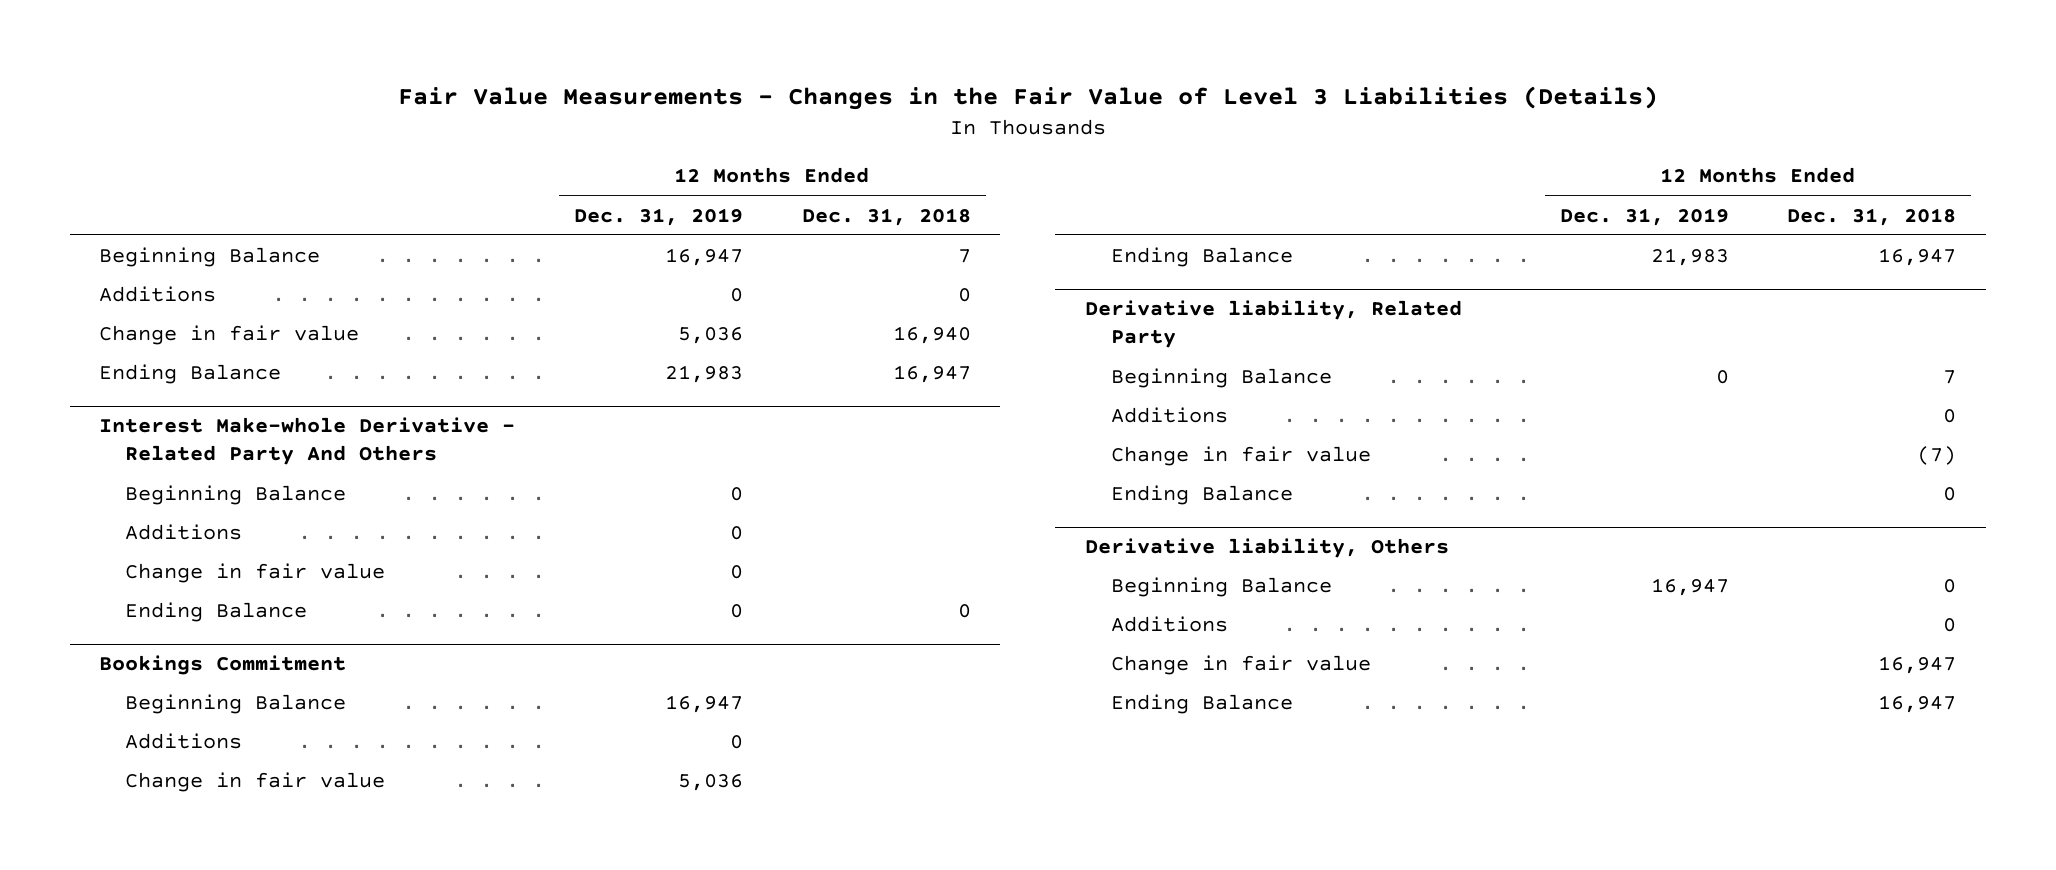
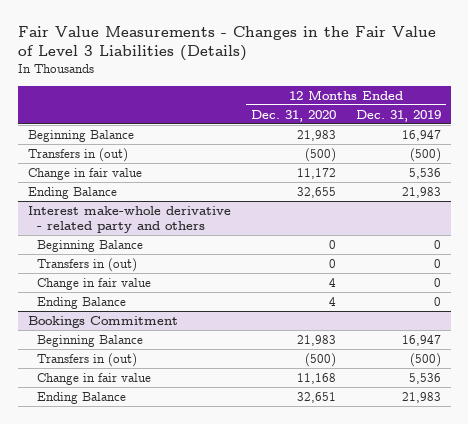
[801,207,971,226] Dec. 31, 2018 -> none
none -> [250,109,336,122] Dec. 31, 2020
[99,286,217,303] Additions -> none
none -> [27,147,128,162] Transfers in (out)
[678,327,744,345] 5,036 -> [408,167,441,179] 5,536
[99,417,516,466] Interest Make-whole Derivative - Related Party And Others -> [27,205,231,234] Interest make-whole derivative - related party and others
[125,524,243,541] Additions -> [37,257,138,272] Transfers in (out)
[125,733,243,750] Additions -> none
none -> [37,352,138,367] Transfers in (out)
[678,774,744,792] 5,036 -> [408,372,441,384] 5,536
[1084,300,1462,349] Derivative liability, Related Party -> none
[1110,368,1332,389] Beginning Balance -> none
[1110,407,1228,424] Additions -> none
[1110,446,1371,467] Change in fair value -> none
[1110,485,1293,506] Ending Balance -> none
[1084,538,1449,559] Derivative liability, Others -> none
[1110,577,1332,598] Beginning Balance -> none
[1110,616,1228,633] Additions -> none
[1110,655,1371,676] Change in fair value -> none
[1110,694,1293,715] Ending Balance -> none

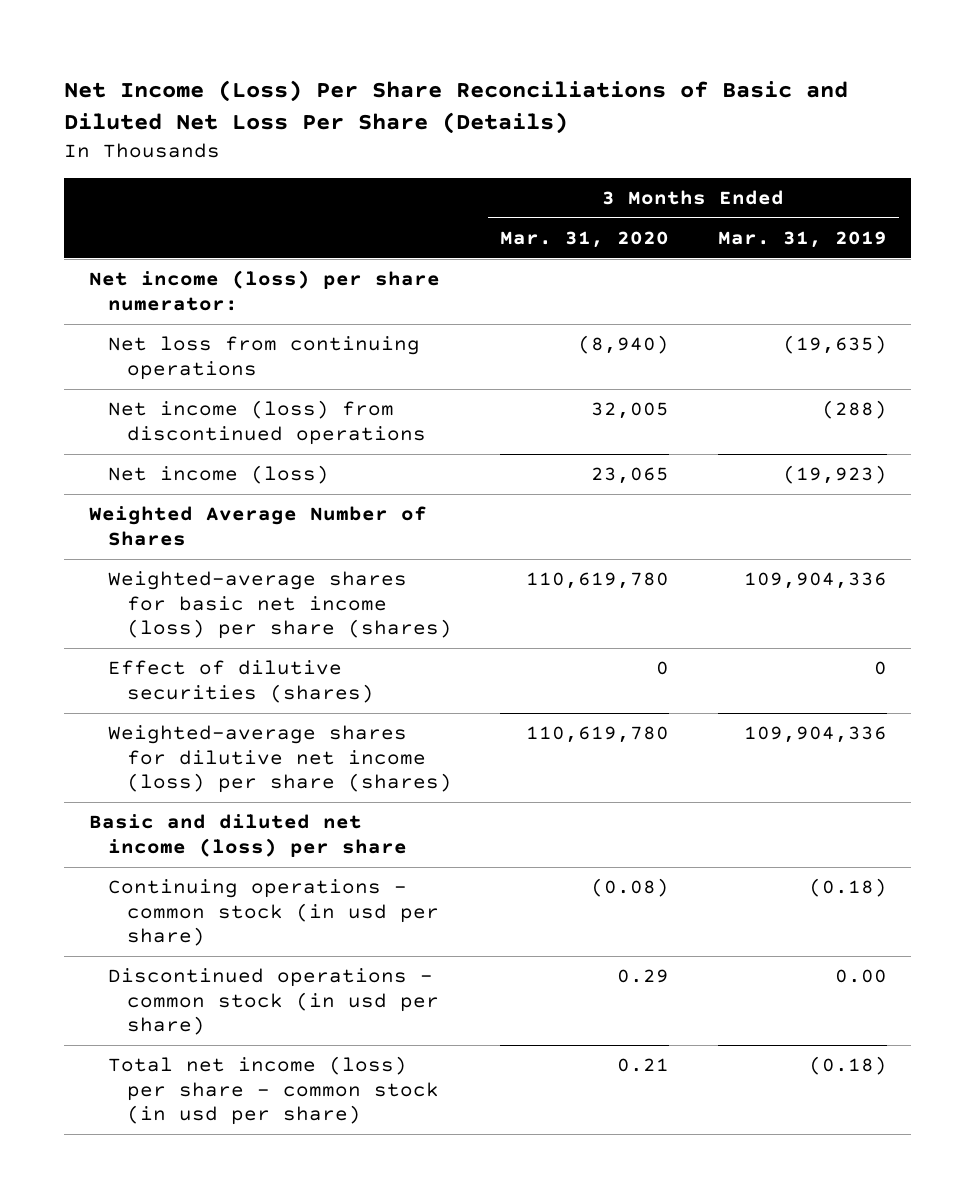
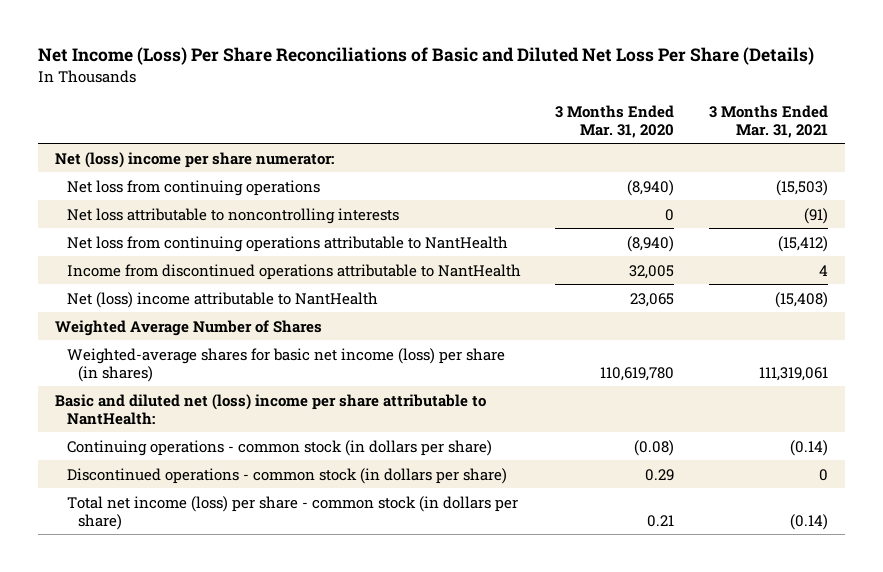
[717,230,887,248] Mar. 31, 2019 -> none
none -> [709,104,829,138] 3 Months Ended Mar. 31, 2021
[88,270,440,311] Net income (loss) per share numerator: -> [55,151,335,168] Net (loss) income per share numerator:
none -> [66,207,399,224] Net loss attributable to noncontrolling interests
none -> [66,235,508,252] Net loss from continuing operations attributable to NantHealth
[107,400,426,445] Net income (loss) from discontinued operations -> [66,263,521,280] Income from discontinued operations attributable to NantHealth
[107,465,329,485] Net income (loss) -> [66,291,378,308] Net (loss) income attributable to NantHealth
[107,660,374,703] Effect of dilutive securities (shares) -> none
[107,725,452,794] Weighted-average shares for dilutive net income (loss) per share (shares) -> none
[107,571,452,640] Weighted-average shares for basic net income (loss) per share (shares) -> [66,347,505,382] Weighted-average shares for basic net income (loss) per share (in shares)
[88,814,407,857] Basic and diluted net income (loss) per share -> [55,393,487,425] Basic and diluted net (loss) income per share attributable to NantHealth:
[107,879,439,947] Continuing operations - common stock (in usd per share) -> [66,439,492,456] Continuing operations - common stock (in dollars per share)
[107,968,439,1036] Discontinued operations - common stock (in usd per share) -> [66,467,507,484] Discontinued operations - common stock (in dollars per share)
[107,1056,439,1126] Total net income (loss) per share - common stock (in usd per share) -> [66,495,518,530] Total net income (loss) per share - common stock (in dollars per share)

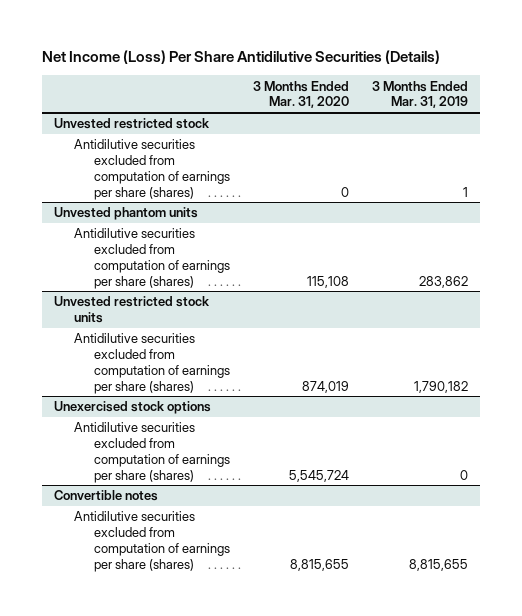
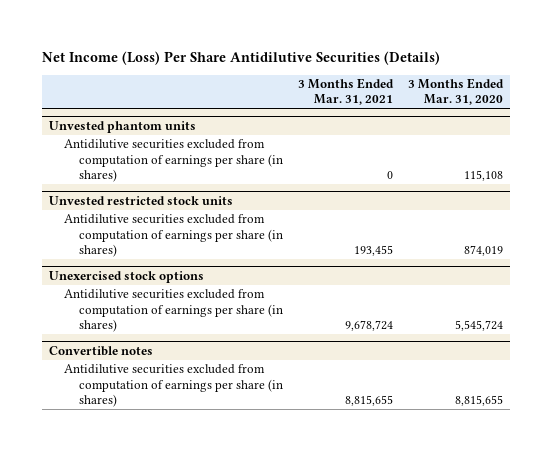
[372,80,469,109] 3 Months Ended Mar. 31, 2019 -> none
none -> [297,77,394,106] 3 Months Ended Mar. 31, 2021
[53,118,210,130] Unvested restricted stock -> none
[73,139,230,200] Antidilutive securities excluded from computation of earnings per share (shares) -> none
[73,228,230,289] Antidilutive securities excluded from computation of earnings per share (shares) -> [64,139,283,182] Antidilutive securities excluded from computation of earnings per share (in shares)
[73,333,230,394] Antidilutive securities excluded from computation of earnings per share (shares) -> [64,214,283,257] Antidilutive securities excluded from computation of earnings per share (in shares)
[73,422,230,483] Antidilutive securities excluded from computation of earnings per share (shares) -> [64,289,283,332] Antidilutive securities excluded from computation of earnings per share (in shares)
[73,511,230,572] Antidilutive securities excluded from computation of earnings per share (shares) -> [64,364,283,407] Antidilutive securities excluded from computation of earnings per share (in shares)

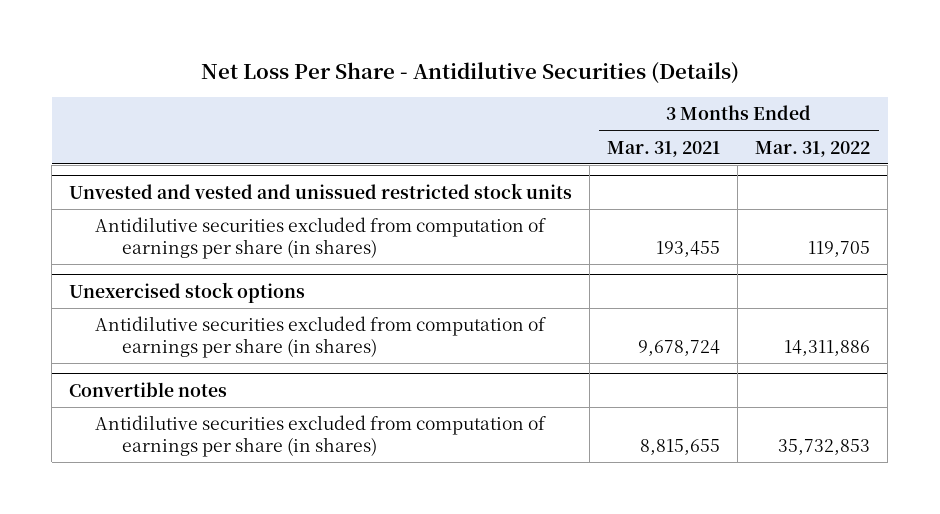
[41,50,440,65] Net Income (Loss) Per Share Antidilutive Securities (Details) -> [200,62,739,85] Net Loss Per Share - Antidilutive Securities (Details)
[407,77,504,106] 3 Months Ended Mar. 31, 2020 -> none
none -> [755,140,871,157] Mar. 31, 2022
[49,120,197,133] Unvested phantom units -> none
[64,139,283,182] Antidilutive securities excluded from computation of earnings per share (in shares) -> none
[49,195,234,205] Unvested restricted stock units -> [69,183,573,200] Unvested and vested and unissued restricted stock units

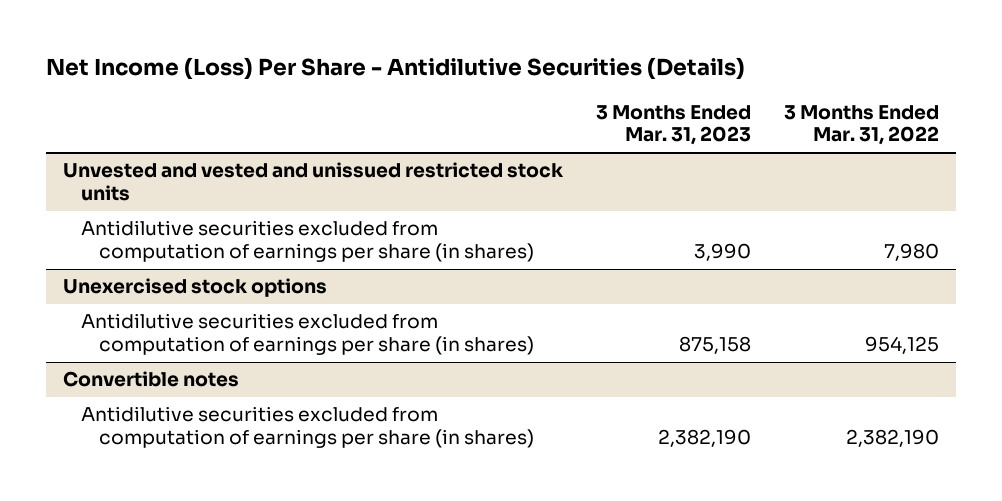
[200,62,739,85] Net Loss Per Share - Antidilutive Securities (Details) -> [45,57,745,81] Net Income (Loss) Per Share - Antidilutive Securities (Details)
[607,140,721,157] Mar. 31, 2021 -> none
none -> [595,104,751,146] 3 Months Ended Mar. 31, 2023
[808,241,871,258] 119,705 -> [884,243,940,262] 7,980
[784,340,871,357] 14,311,886 -> [865,336,940,355] 954,125
[778,439,871,456] 35,732,853 -> [846,429,940,448] 2,382,190

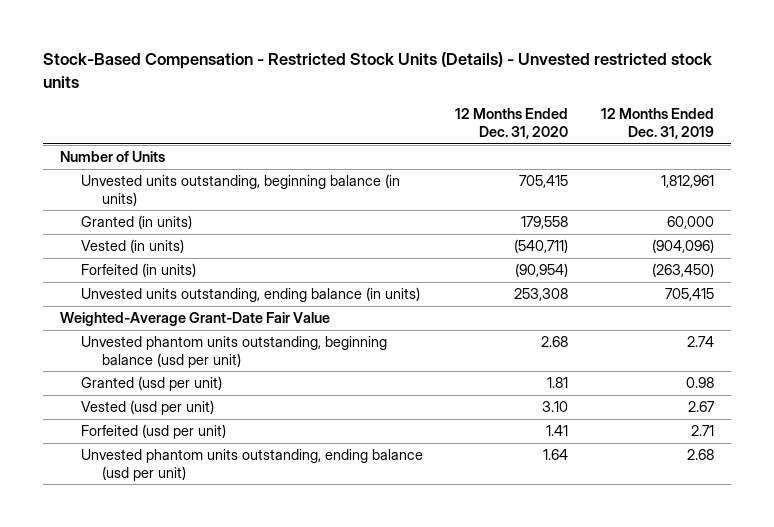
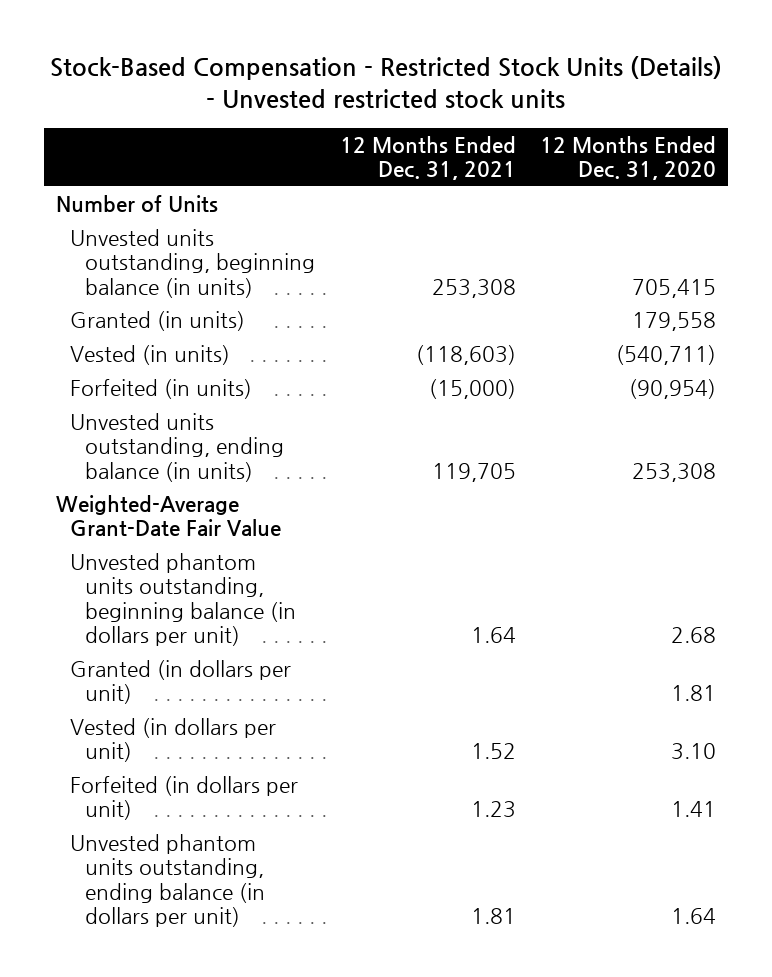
[601,108,715,139] 12 Months Ended Dec. 31, 2019 -> none
none -> [339,136,516,181] 12 Months Ended Dec. 31, 2021
[80,336,387,368] Unvested phantom units outstanding, beginning balance (usd per unit) -> [70,552,297,647] Unvested phantom units outstanding, beginning balance (in dollars per unit)
[80,376,222,392] Granted (usd per unit) -> [70,659,292,705] Granted (in dollars per unit)
[80,400,214,416] Vested (usd per unit) -> [70,717,277,763] Vested (in dollars per unit)
[80,424,226,440] Forfeited (usd per unit) -> [70,775,299,821] Forfeited (in dollars per unit)
[80,449,423,481] Unvested phantom units outstanding, ending balance (usd per unit) -> [70,833,266,928] Unvested phantom units outstanding, ending balance (in dollars per unit)

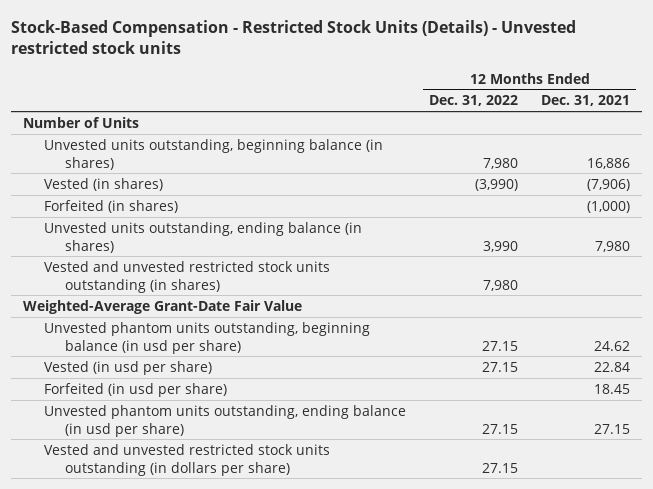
[539,136,716,181] 12 Months Ended Dec. 31, 2020 -> none
none -> [429,95,519,107] Dec. 31, 2022
[70,310,246,331] Granted (in units) -> none
[70,228,316,298] Unvested units outstanding, beginning balance (in units) -> [43,138,383,170] Unvested units outstanding, beginning balance (in shares)
[431,278,516,298] 253,308 -> [587,157,631,169] 16,886
[70,344,231,365] Vested (in units) -> [43,177,163,191] Vested (in shares)
[415,344,516,365] (118,603) -> [587,178,631,191] (7,906)
[70,378,253,399] Forfeited (in units) -> [43,199,178,213] Forfeited (in shares)
[428,378,516,399] (15,000) -> [587,200,631,213] (1,000)
[70,412,285,482] Unvested units outstanding, ending balance (in units) -> [43,221,362,253] Unvested units outstanding, ending balance (in shares)
[431,462,516,482] 119,705 -> [595,240,631,252] 7,980
none -> [43,260,330,293] Vested and unvested restricted stock units outstanding (in shares)
[70,659,292,705] Granted (in dollars per unit) -> none
[70,552,297,647] Unvested phantom units outstanding, beginning balance (in dollars per unit) -> [43,321,370,354] Unvested phantom units outstanding, beginning balance (in usd per share)
[470,627,516,644] 1.64 -> [594,340,631,351] 24.62
[70,717,277,763] Vested (in dollars per unit) -> [43,360,212,375] Vested (in usd per share)
[470,743,516,760] 1.52 -> [594,361,631,372] 22.84
[70,775,299,821] Forfeited (in dollars per unit) -> [43,382,227,397] Forfeited (in usd per share)
[470,801,516,819] 1.23 -> [594,383,631,394] 18.45
[70,833,266,928] Unvested phantom units outstanding, ending balance (in dollars per unit) -> [43,404,406,437] Unvested phantom units outstanding, ending balance (in usd per share)
[470,908,516,925] 1.81 -> [594,423,631,434] 27.15
none -> [43,443,330,476] Vested and unvested restricted stock units outstanding (in dollars per share)

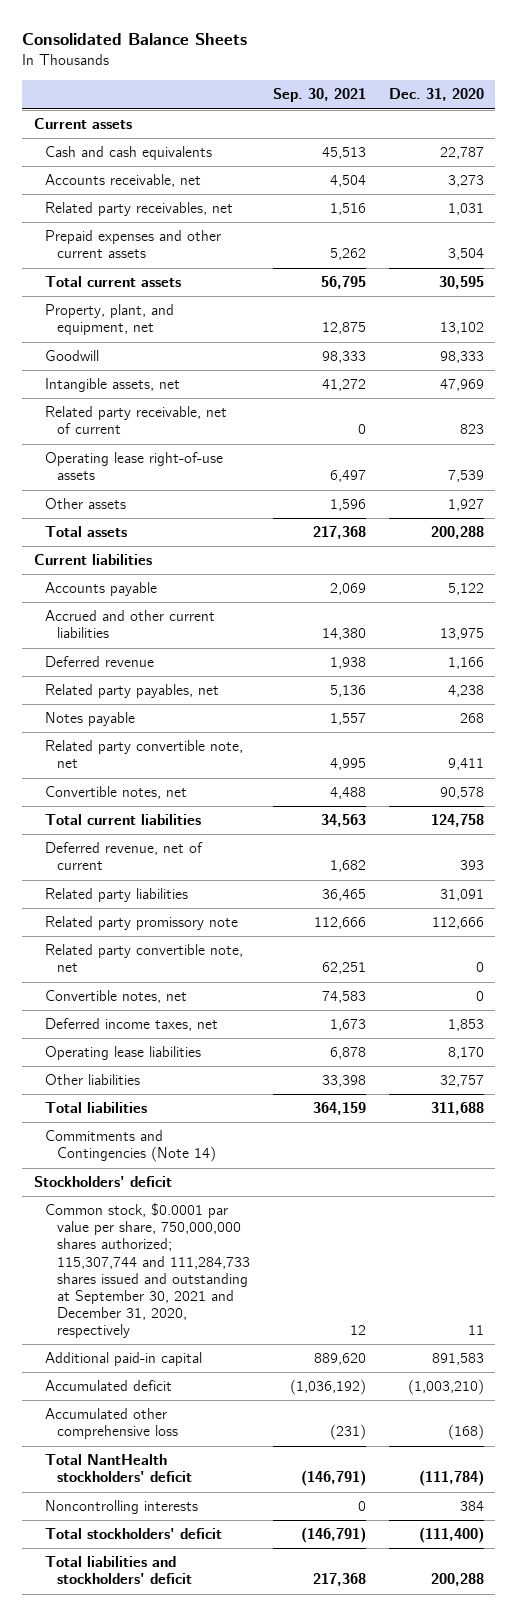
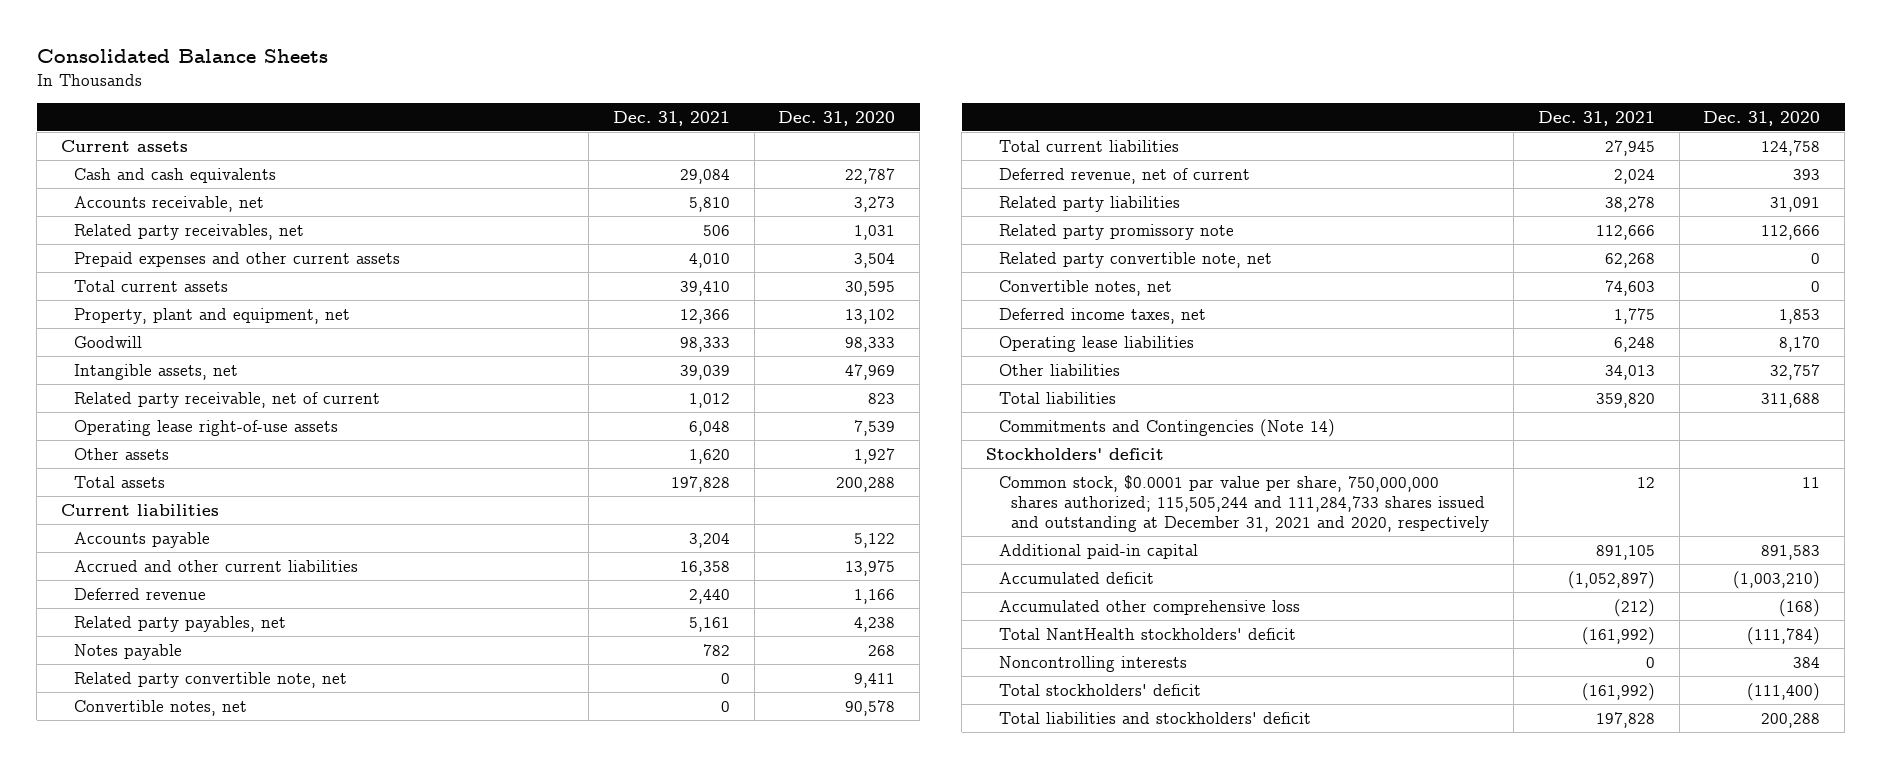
[272,88,366,103] Sep. 30, 2021 -> none
none -> [612,110,730,126] Dec. 31, 2021
[45,304,175,336] Property, plant, and equipment, net -> [73,307,350,324] Property, plant and equipment, net
[45,1203,250,1338] Common stock, $0.0001 par value per share, 750,000,000 shares authorized; 115,307,744 and 111,284,733 shares issued and outstanding at September 30, 2021 and December 31, 2020, respectively -> [998,474,1490,533] Common stock, $0.0001 par value per share, 750,000,000 shares authorized; 115,505,244 and 111,284,733 shares issued and outstanding at December 31, 2021 and 2020, respectively

